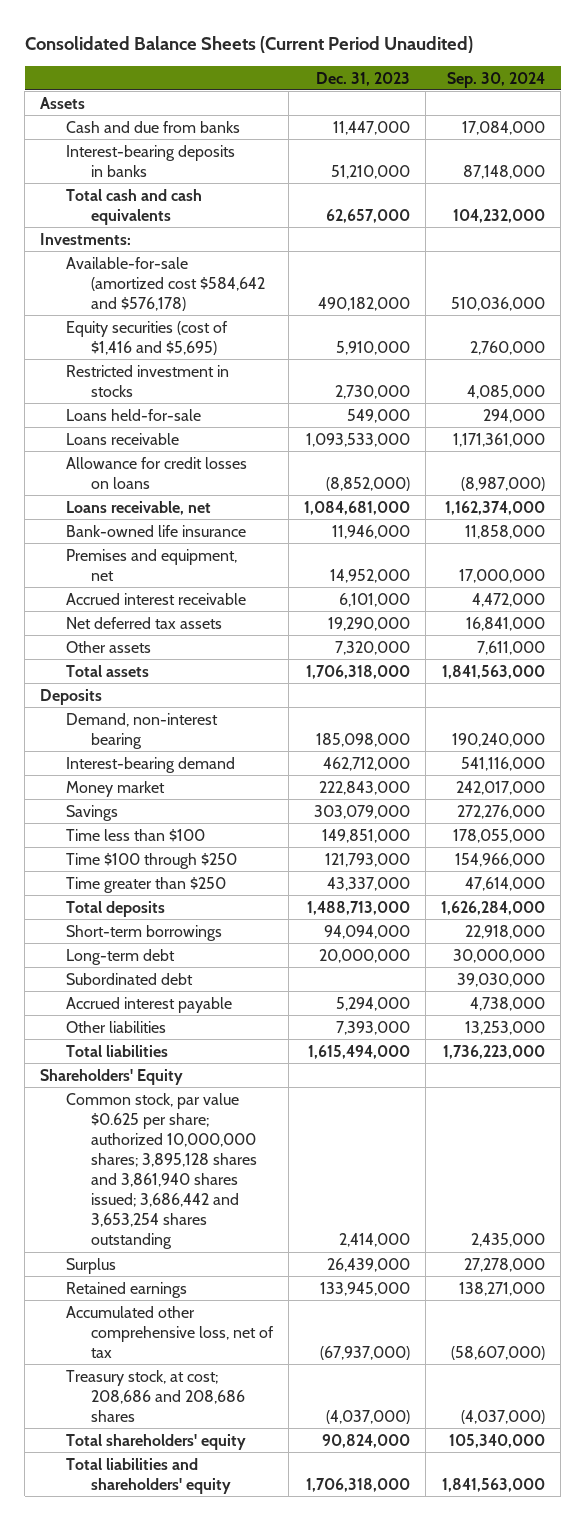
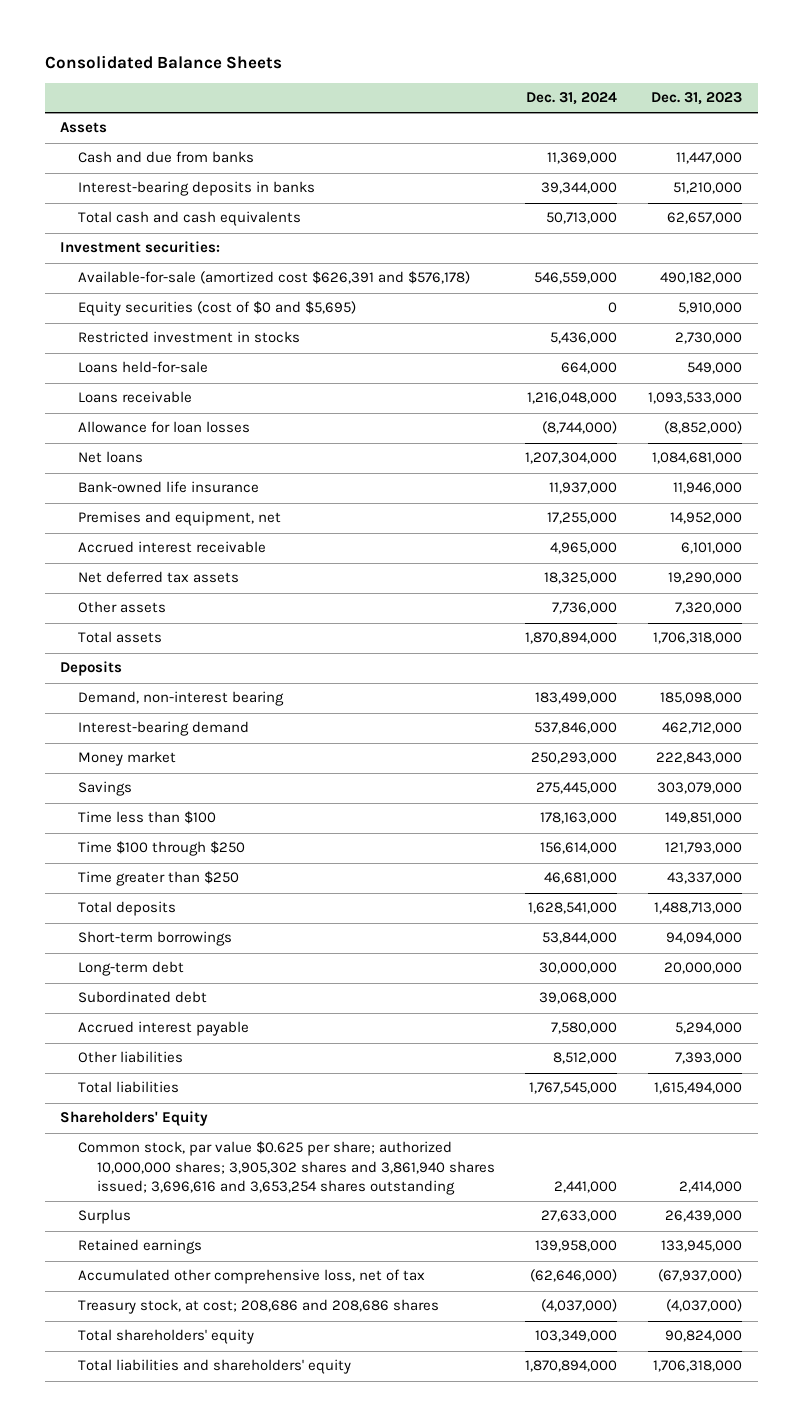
[24,35,473,53] Consolidated Balance Sheets (Current Period Unaudited) -> [44,54,282,69] Consolidated Balance Sheets
[447,71,546,88] Sep. 30, 2024 -> none
none -> [526,92,618,106] Dec. 31, 2024
[40,232,132,245] Investments: -> [60,241,221,254] Investment securities:
[65,256,266,311] Available-for-sale (amortized cost $584,642 and $576,178) -> [78,271,471,285] Available-for-sale (amortized cost $626,391 and $576,178)
[65,320,228,355] Equity securities (cost of $1,416 and $5,695) -> [78,301,357,317] Equity securities (cost of $0 and $5,695)
[65,456,247,489] Allowance for credit losses on loans -> [78,421,251,434] Allowance for loan losses
[65,500,211,515] Loans receivable, net -> [78,451,144,464] Net loans
[65,1092,258,1250] Common stock, par value $0.625 per share; authorized 10,000,000 shares; 3,895,128 shares and 3,861,940 shares issued; 3,686,442 and 3,653,254 shares outstanding -> [78,1141,495,1195] Common stock, par value $0.625 per share; authorized 10,000,000 shares; 3,905,302 shares and 3,861,940 shares issued; 3,696,616 and 3,653,254 shares outstanding

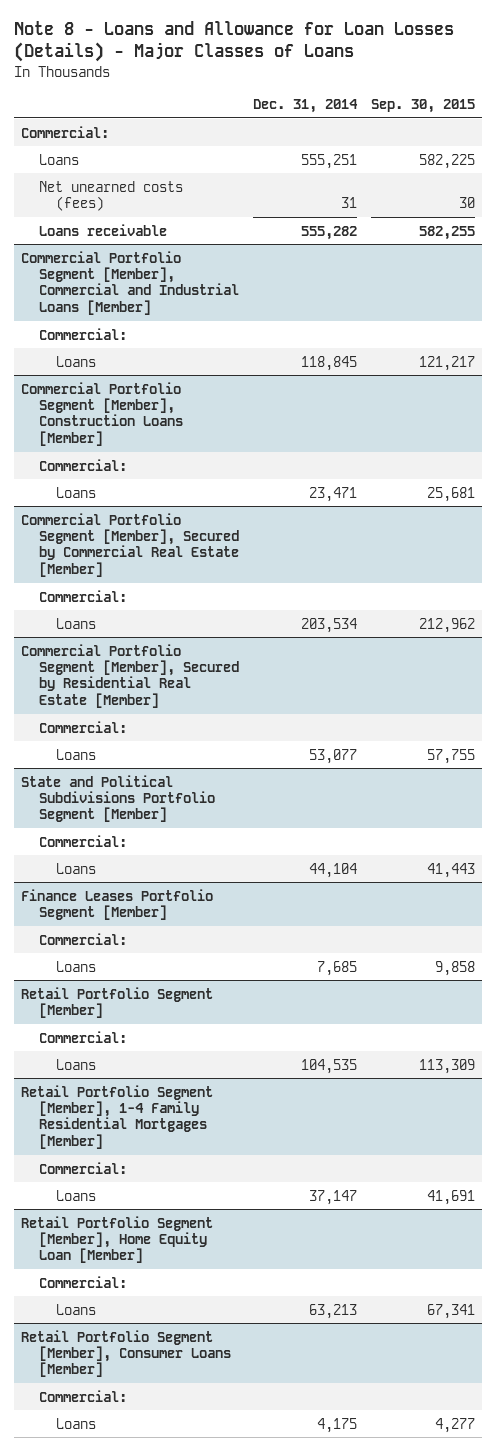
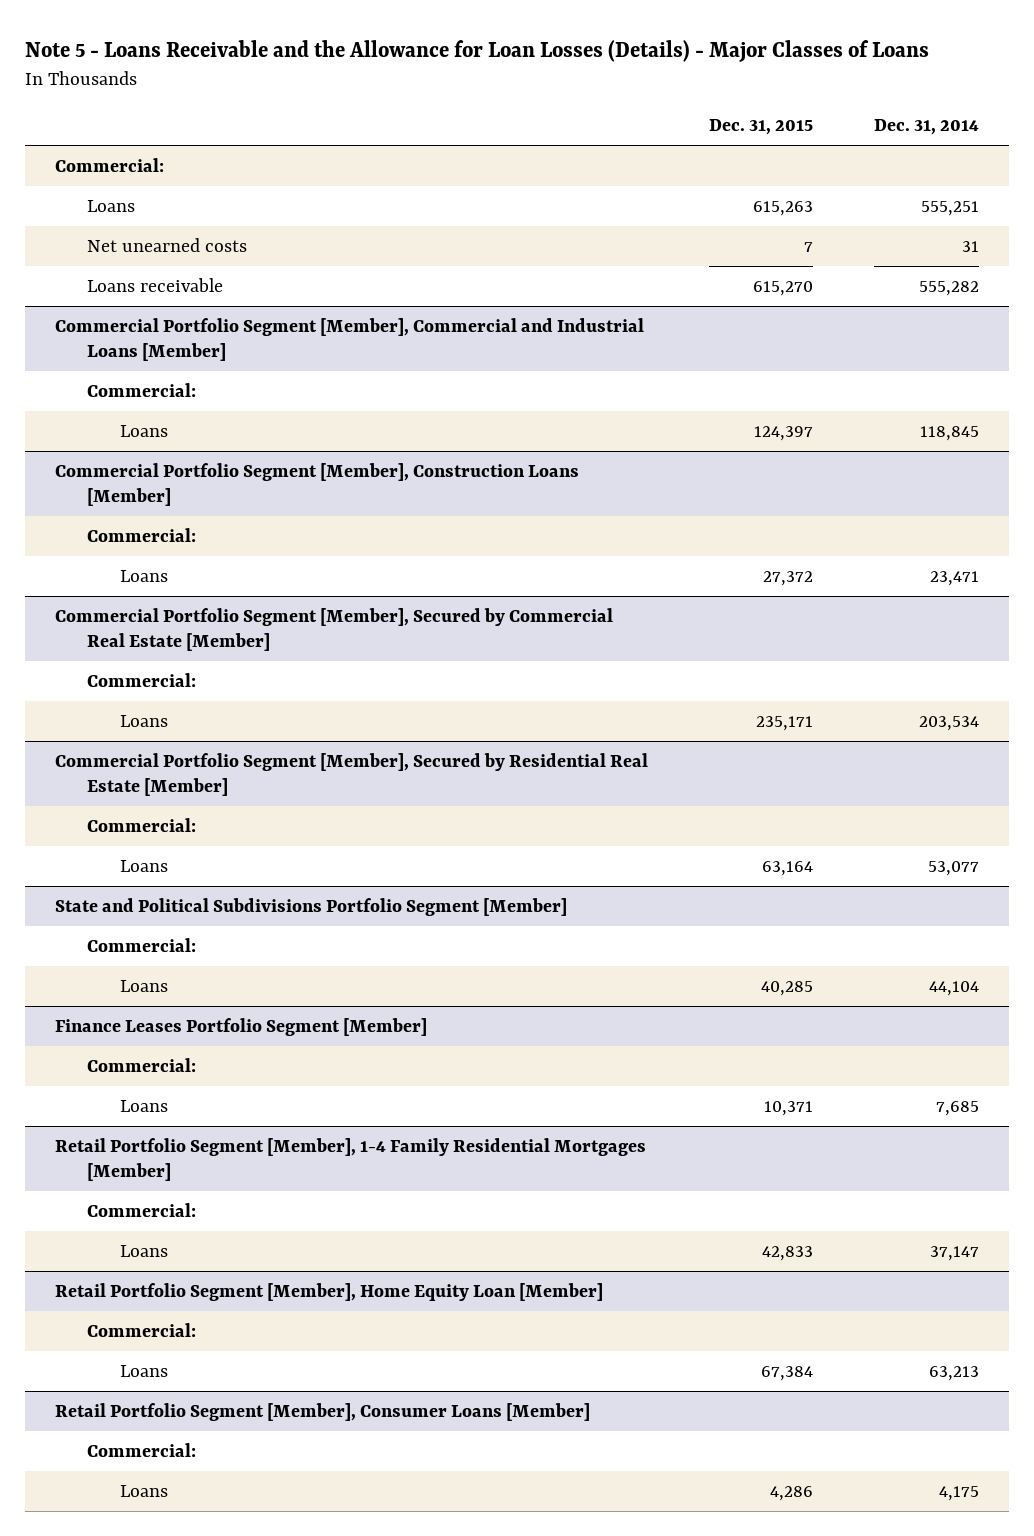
[13,21,454,63] Note 8 - Loans and Allowance for Loan Losses (Details) - Major Classes of Loans -> [24,39,929,62] Note 5 - Loans Receivable and the Allowance for Loan Losses (Details) - Major Classes of Loans
[370,99,475,114] Sep. 30, 2015 -> none
none -> [708,119,813,136] Dec. 31, 2015
[38,180,183,212] Net unearned costs (fees) -> [87,237,248,252] Net unearned costs
[20,986,213,1019] Retail Portfolio Segment [Member] -> none
[38,1030,127,1043] Commercial: -> none
[56,1058,97,1070] Loans -> none

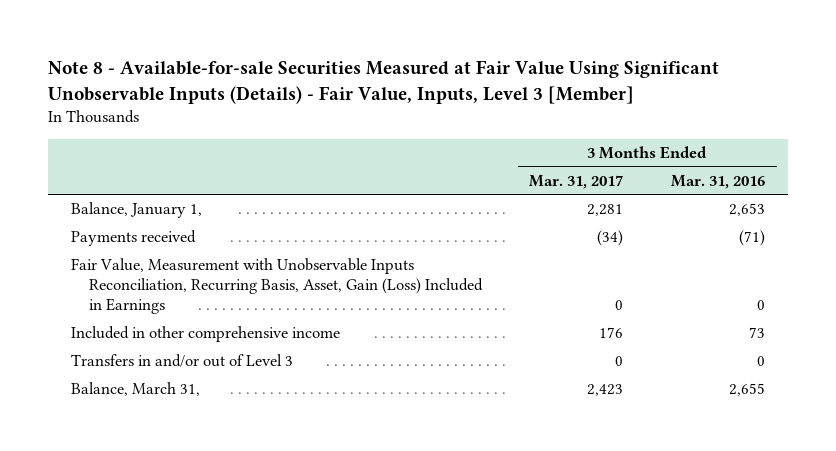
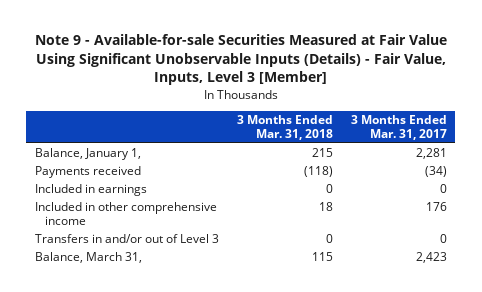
[47,59,719,104] Note 8 - Available-for-sale Securities Measured at Fair Value Using Significant Unobservable Inputs (Details) - Fair Value, Inputs, Level 3 [Member] -> [34,33,447,86] Note 9 - Available-for-sale Securities Measured at Fair Value Using Significant Unobservable Inputs (Details) - Fair Value, Inputs, Level 3 [Member]
[670,174,765,189] Mar. 31, 2016 -> none
none -> [236,114,333,141] 3 Months Ended Mar. 31, 2018
[71,258,484,315] Fair Value, Measurement with Unobservable Inputs Reconciliation, Recurring Basis, Asset, Gain (Loss) Included in Earnings -> [35,184,148,197] Included in earnings

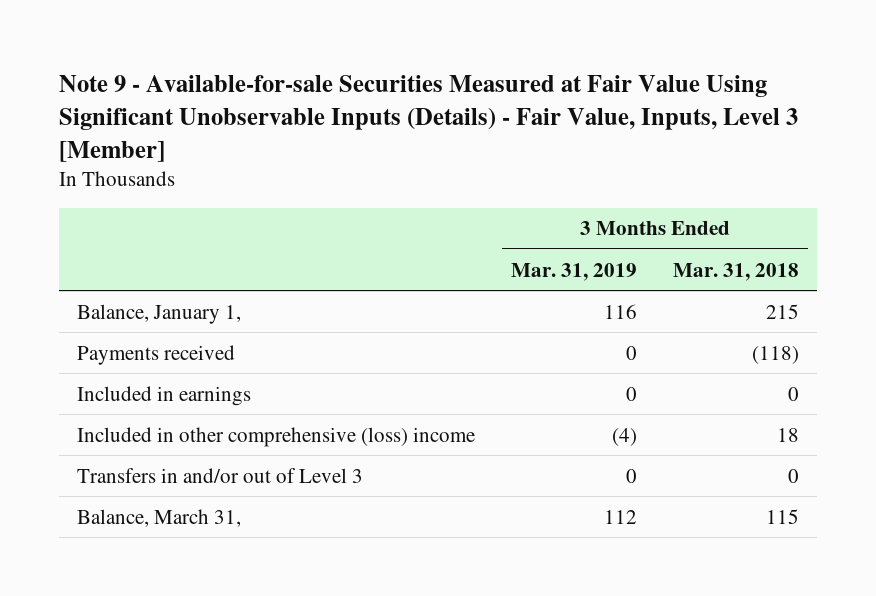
[350,114,447,141] 3 Months Ended Mar. 31, 2017 -> none
none -> [510,262,637,281] Mar. 31, 2019
[35,202,218,226] Included in other comprehensive income -> [76,426,475,447] Included in other comprehensive (loss) income

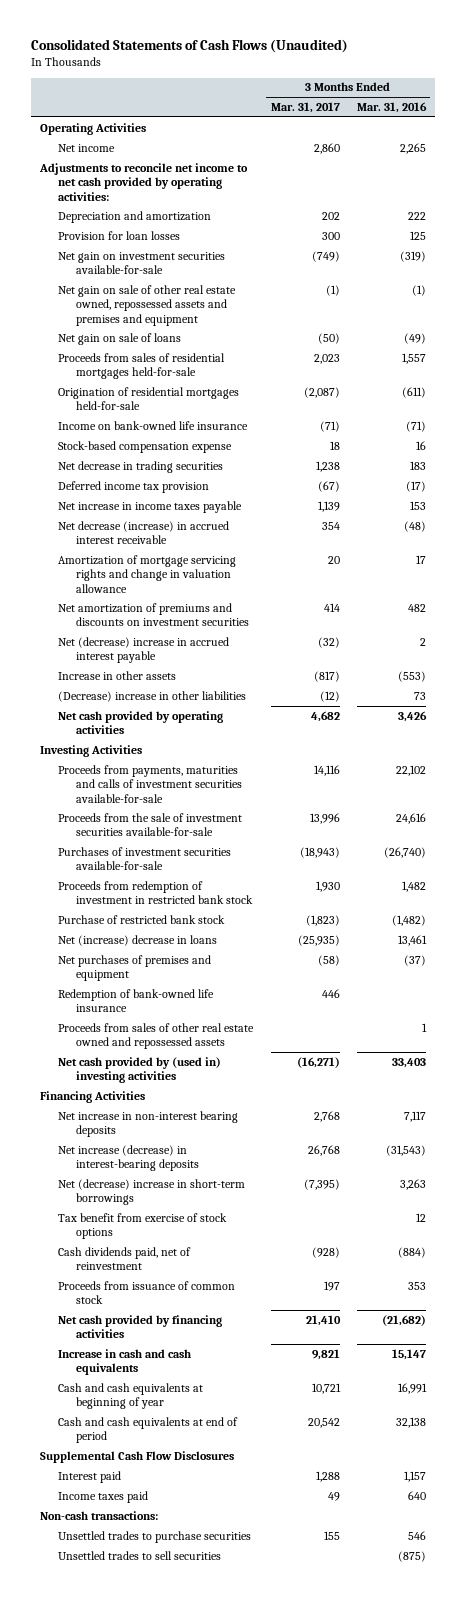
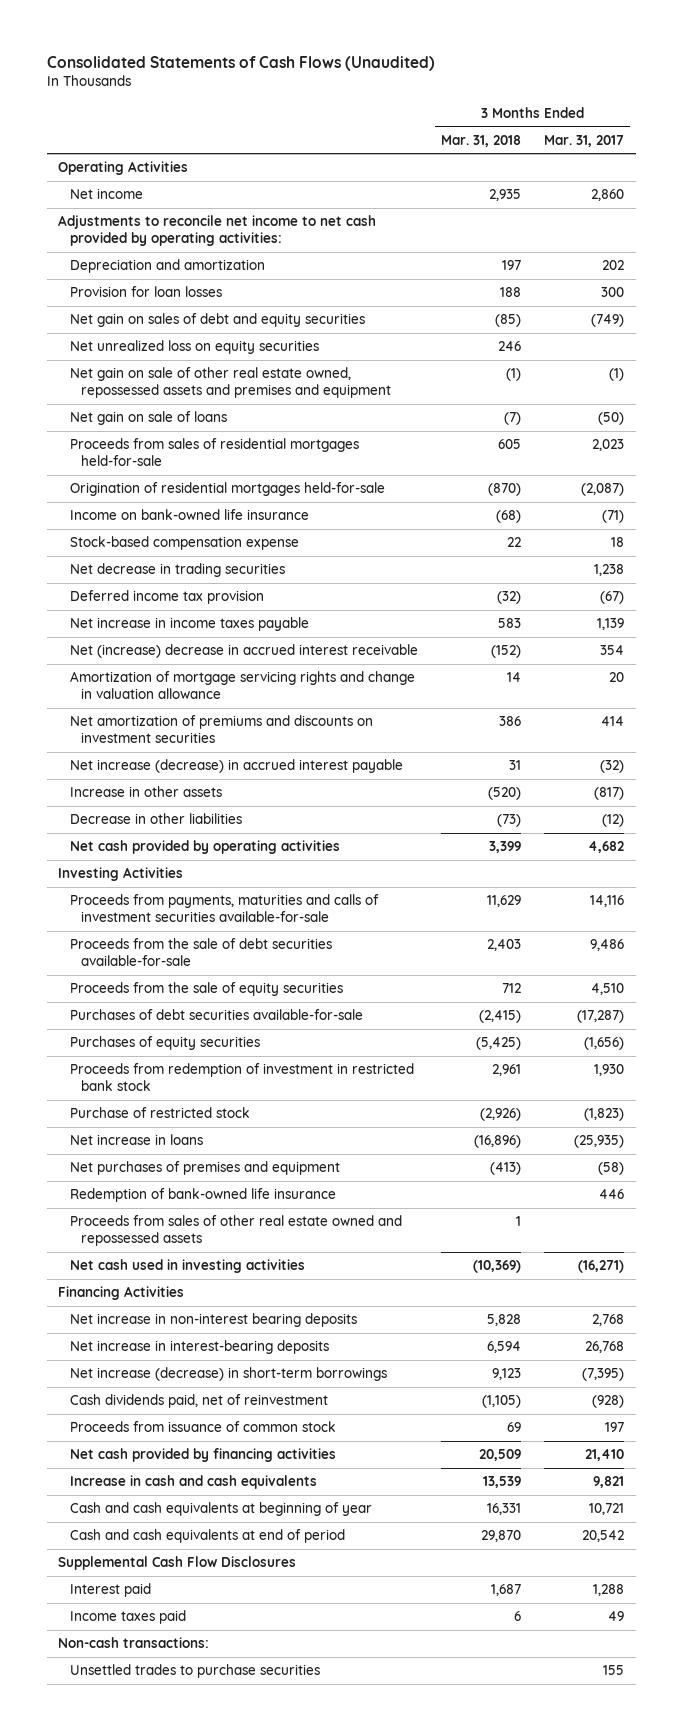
[356,102,427,114] Mar. 31, 2016 -> none
none -> [441,134,522,147] Mar. 31, 2018
[58,251,226,275] Net gain on investment securities available-for-sale -> [69,313,365,328] Net gain on sales of debt and equity securities
none -> [69,340,319,355] Net unrealized loss on equity securities
[58,520,230,545] Net decrease (increase) in accrued interest receivable -> [69,644,418,659] Net (increase) decrease in accrued interest receivable
[58,636,230,664] Net (decrease) increase in accrued interest payable -> [69,759,403,774] Net increase (decrease) in accrued interest payable
[58,690,247,702] (Decrease) increase in other liabilities -> [69,813,242,825] Decrease in other liabilities
[58,812,243,837] Proceeds from the sale of investment securities available-for-sale -> [69,938,332,967] Proceeds from the sale of debt securities available-for-sale
[309,812,340,824] 13,996 -> [590,939,625,952] 9,486
none -> [69,982,343,997] Proceeds from the sale of equity securities
[58,846,232,871] Purchases of investment securities available-for-sale -> [69,1009,363,1021] Purchases of debt securities available-for-sale
[299,846,340,858] (18,943) -> [577,1010,625,1024] (17,287)
none -> [69,1036,260,1051] Purchases of equity securities
[58,914,226,924] Purchase of restricted bank stock -> [69,1107,250,1119] Purchase of restricted stock
[58,934,218,946] Net (increase) decrease in loans -> [69,1134,203,1146] Net increase in loans
[58,1056,222,1084] Net cash provided by (used in) investing activities -> [69,1259,305,1274] Net cash used in investing activities
[58,1212,228,1240] Tax benefit from exercise of stock options -> none
[58,1144,200,1172] Net increase (decrease) in interest-bearing deposits -> [69,1340,329,1355] Net increase in interest-bearing deposits
[58,1178,246,1206] Net (decrease) increase in short-term borrowings -> [69,1367,387,1382] Net increase (decrease) in short-term borrowings
[58,1550,222,1560] Unsettled trades to sell securities -> none

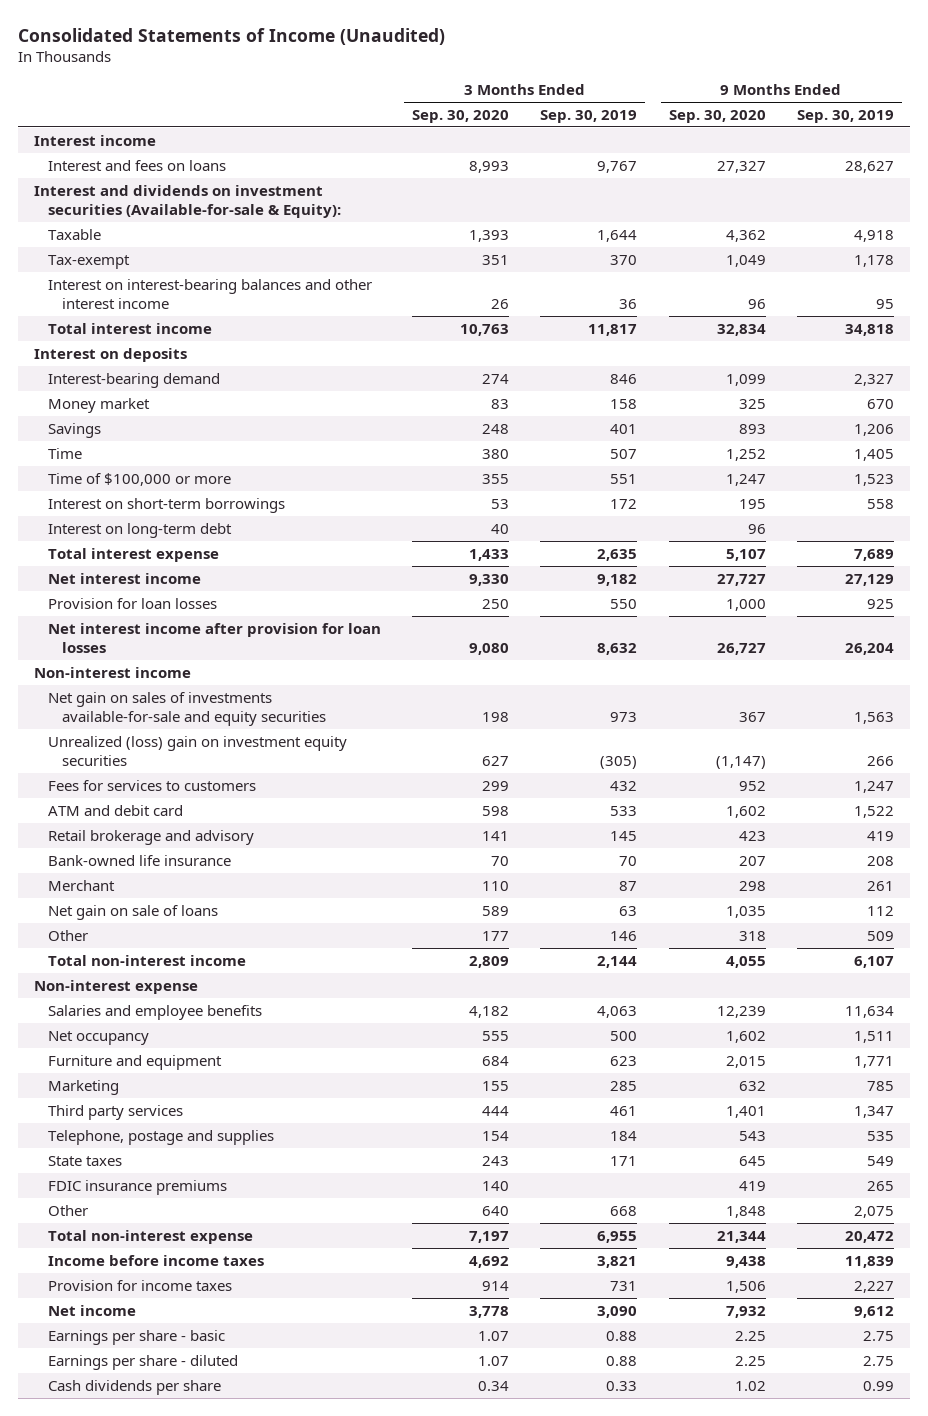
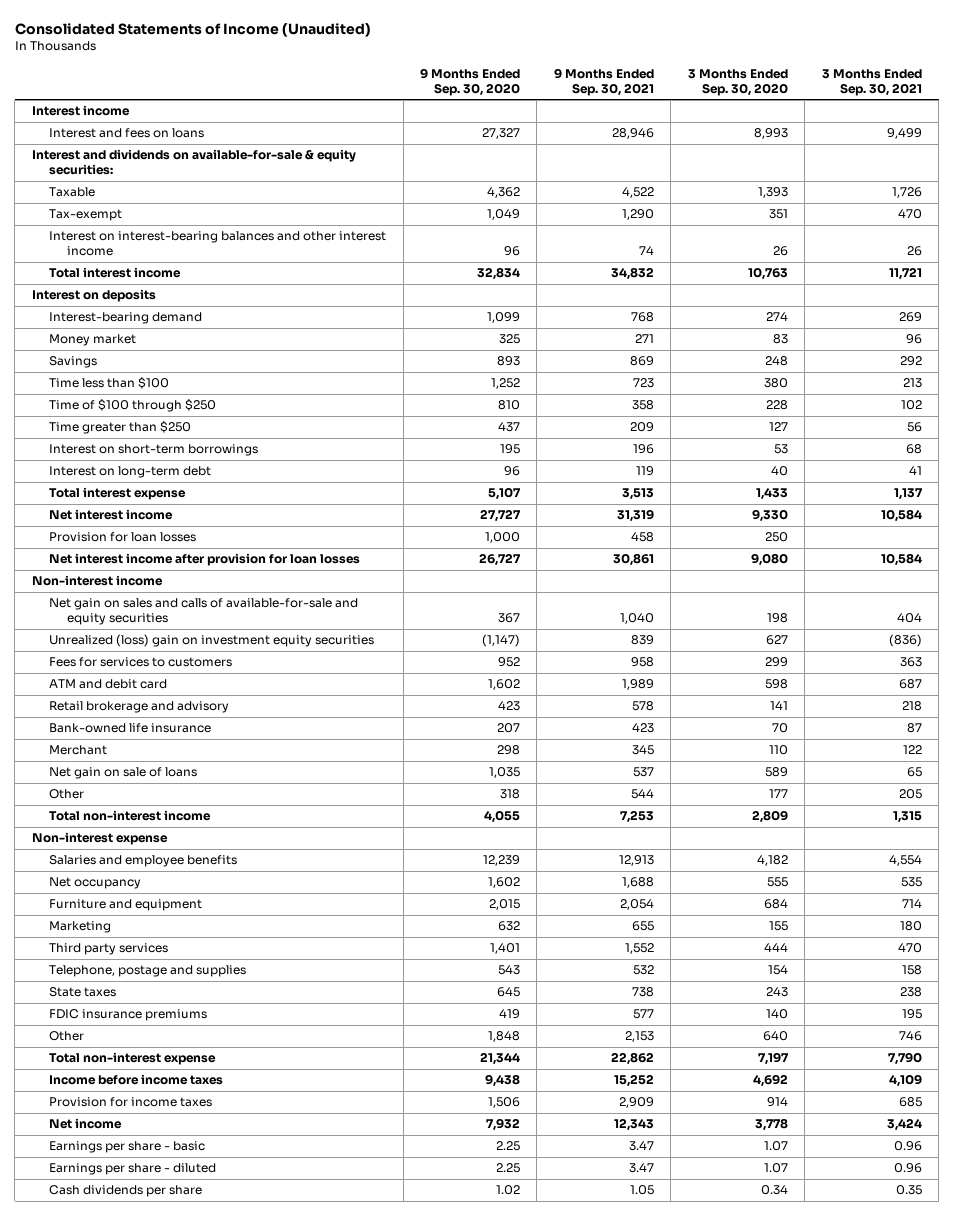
[540,110,638,124] Sep. 30, 2019 -> none
[796,110,894,124] Sep. 30, 2019 -> none
none -> [553,67,654,96] 9 Months Ended Sep. 30, 2021
none -> [821,68,922,96] 3 Months Ended Sep. 30, 2021
[33,184,341,218] Interest and dividends on investment securities (Available-for-sale & Equity): -> [31,149,356,176] Interest and dividends on available-for-sale & equity securities:
[47,472,231,486] Time of $100,000 or more -> none
[47,447,82,459] Time -> [49,377,170,390] Time less than $100
none -> [49,399,217,413] Time of $100 through $250
none -> [49,421,192,435] Time greater than $250
[47,691,326,726] Net gain on sales of investments available-for-sale and equity securities -> [49,598,359,626] Net gain on sales and calls of available-for-sale and equity securities

